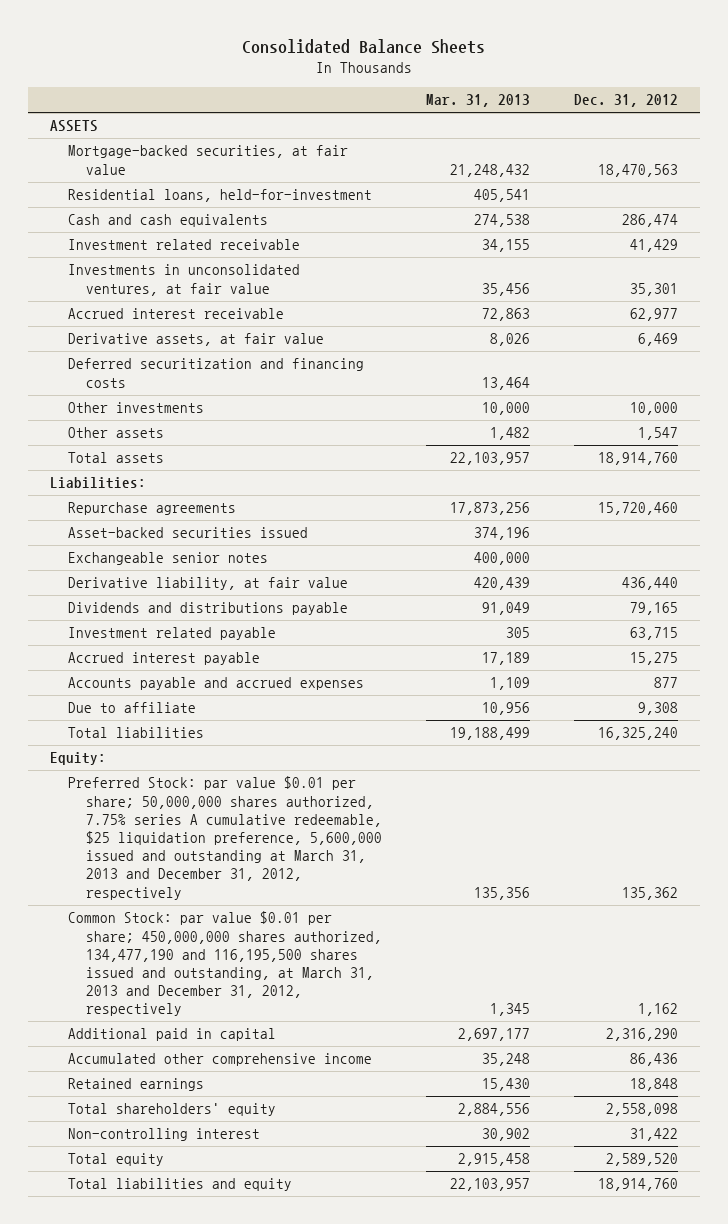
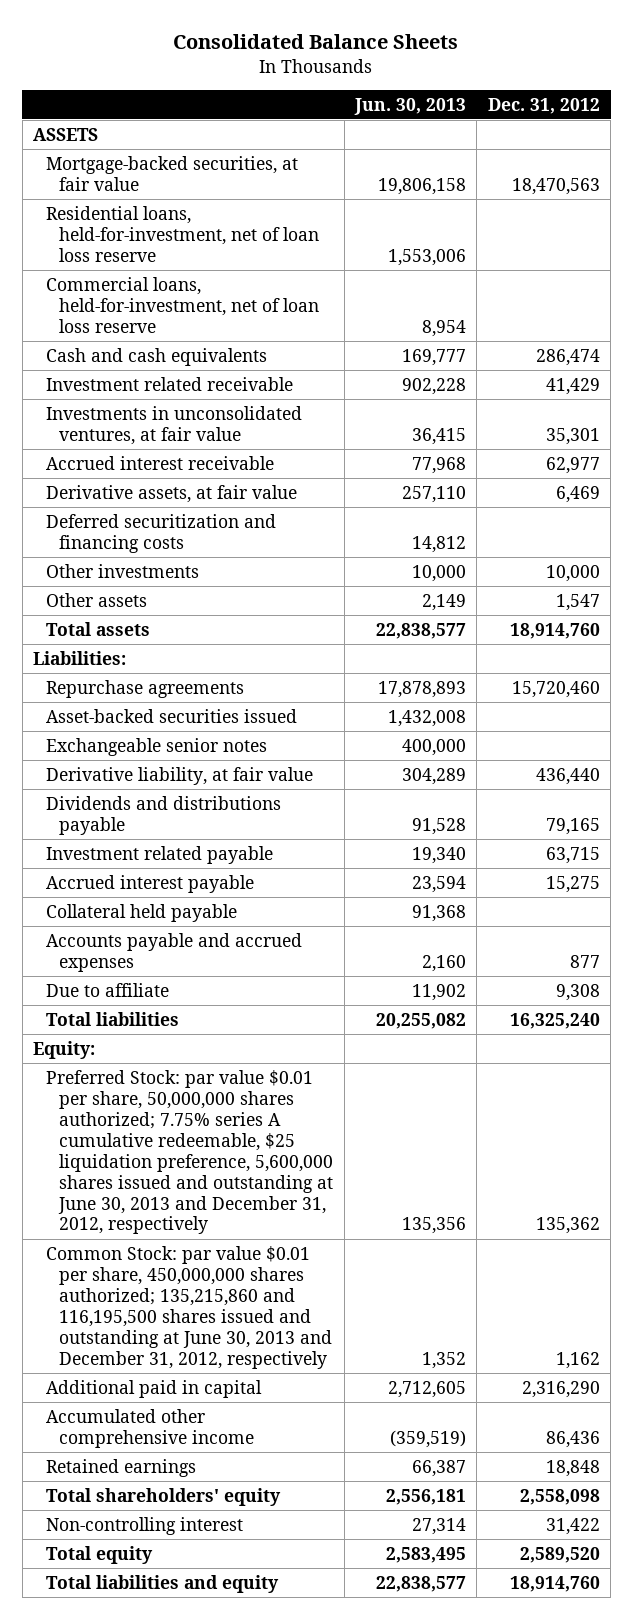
[426,94,531,108] Mar. 31, 2013 -> none
none -> [354,97,467,115] Jun. 30, 2013
[68,189,373,203] Residential loans, held-for-investment -> [46,205,320,262] Residential loans, held-for-investment, net of loan loss reserve
none -> [46,276,320,333] Commercial loans, held-for-investment, net of loan loss reserve
none -> [46,903,238,922] Collateral held payable
[68,776,383,900] Preferred Stock: par value $0.01 per share; 50,000,000 shares authorized, 7.75% series A cumulative redeemable, $25 liquidation preference, 5,600,000 issued and outstanding at March 31, 2013 and December 31, 2012, respectively -> [46,1069,334,1235] Preferred Stock: par value $0.01 per share, 50,000,000 shares authorized; 7.75% series A cumulative redeemable, $25 liquidation preference, 5,600,000 shares issued and outstanding at June 30, 2013 and December 31, 2012, respectively
[68,911,383,1017] Common Stock: par value $0.01 per share; 450,000,000 shares authorized, 134,477,190 and 116,195,500 shares issued and outstanding, at March 31, 2013 and December 31, 2012, respectively -> [46,1245,333,1369] Common Stock: par value $0.01 per share, 450,000,000 shares authorized; 135,215,860 and 116,195,500 shares issued and outstanding at June 30, 2013 and December 31, 2012, respectively

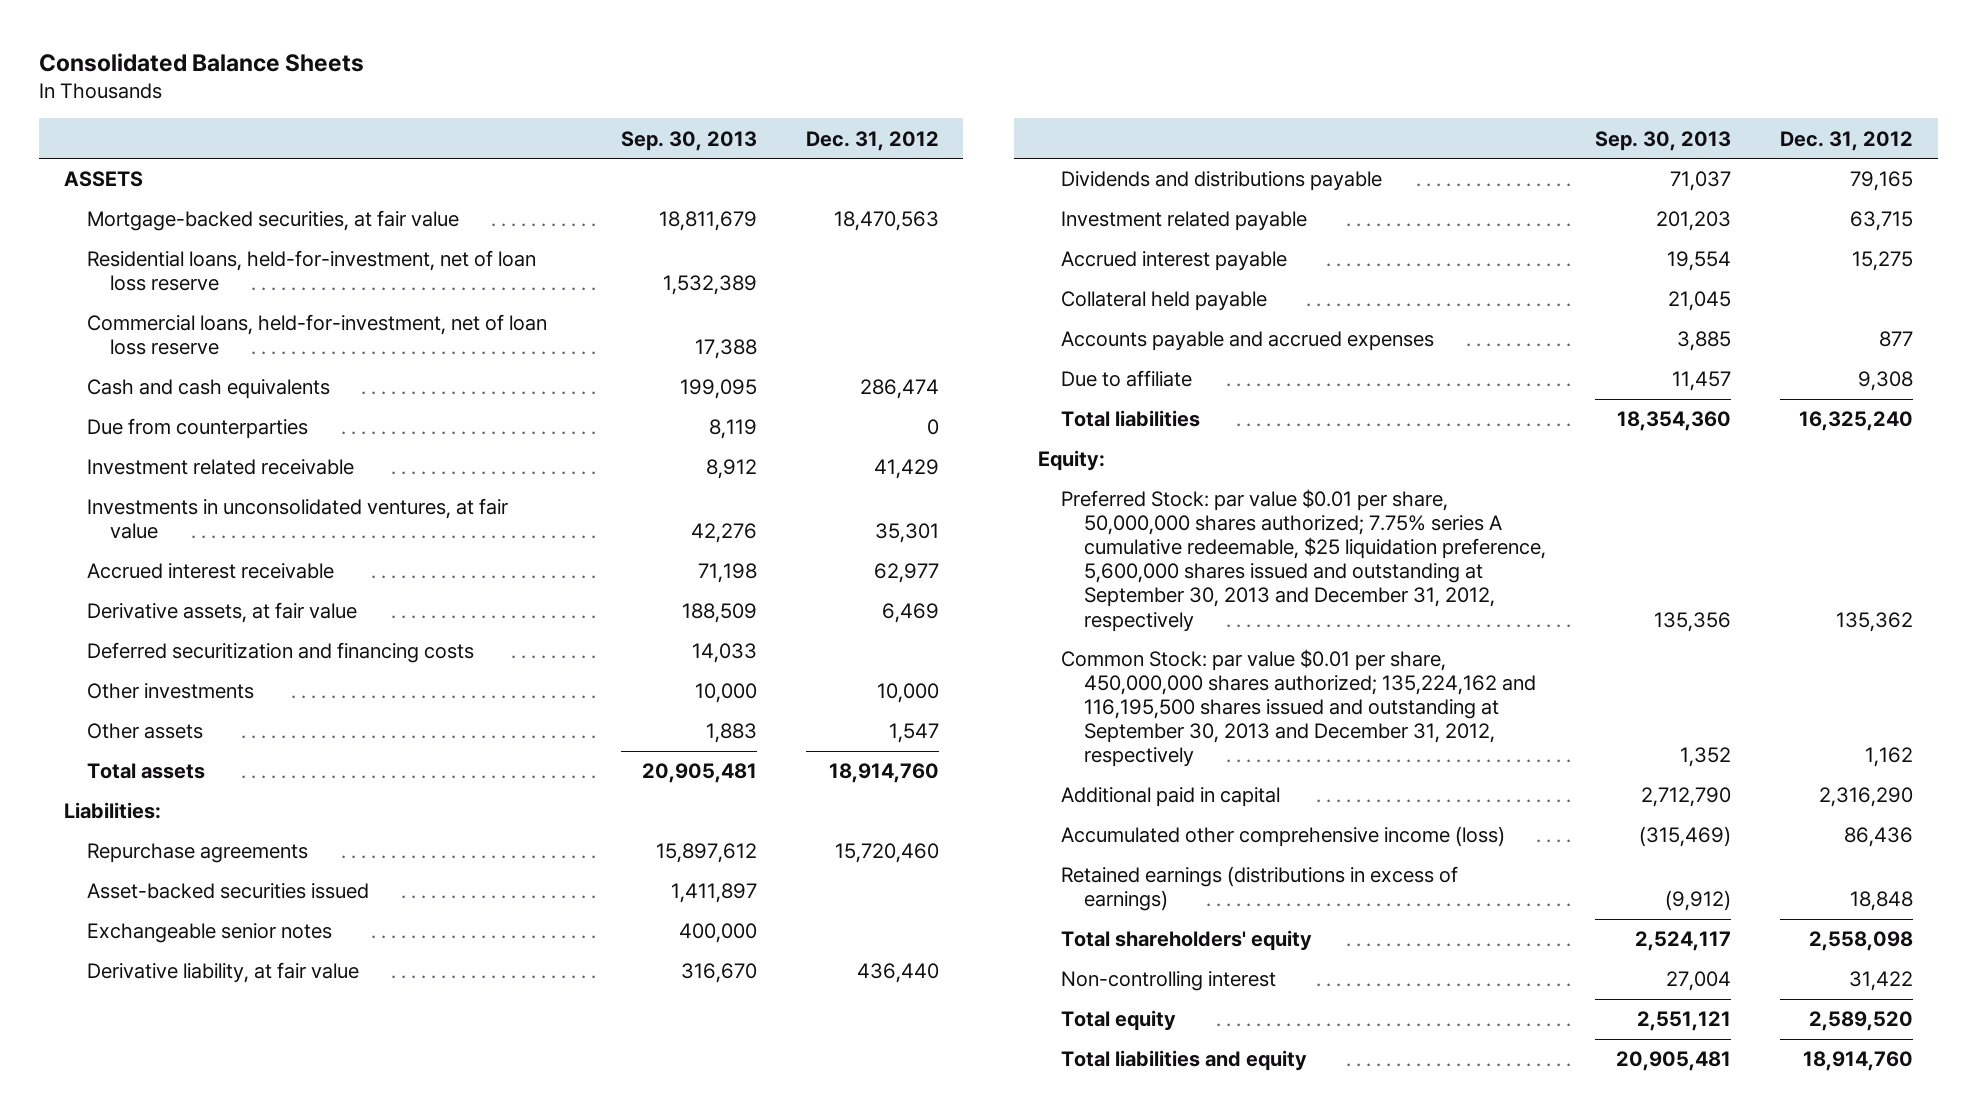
[354,97,467,115] Jun. 30, 2013 -> none
none -> [620,130,757,151] Sep. 30, 2013
none -> [86,418,308,440] Due from counterparties
[46,1069,334,1235] Preferred Stock: par value $0.01 per share, 50,000,000 shares authorized; 7.75% series A cumulative redeemable, $25 liquidation preference, 5,600,000 shares issued and outstanding at June 30, 2013 and December 31, 2012, respectively -> [1061,489,1547,632] Preferred Stock: par value $0.01 per share, 50,000,000 shares authorized; 7.75% series A cumulative redeemable, $25 liquidation preference, 5,600,000 shares issued and outstanding at September 30, 2013 and December 31, 2012, respectively
[46,1245,333,1369] Common Stock: par value $0.01 per share, 450,000,000 shares authorized; 135,215,860 and 116,195,500 shares issued and outstanding at June 30, 2013 and December 31, 2012, respectively -> [1061,649,1537,768] Common Stock: par value $0.01 per share, 450,000,000 shares authorized; 135,224,162 and 116,195,500 shares issued and outstanding at September 30, 2013 and December 31, 2012, respectively
[46,1408,255,1448] Accumulated other comprehensive income -> [1061,826,1506,848] Accumulated other comprehensive income (loss)
[46,1458,197,1477] Retained earnings -> [1061,866,1459,912] Retained earnings (distributions in excess of earnings)

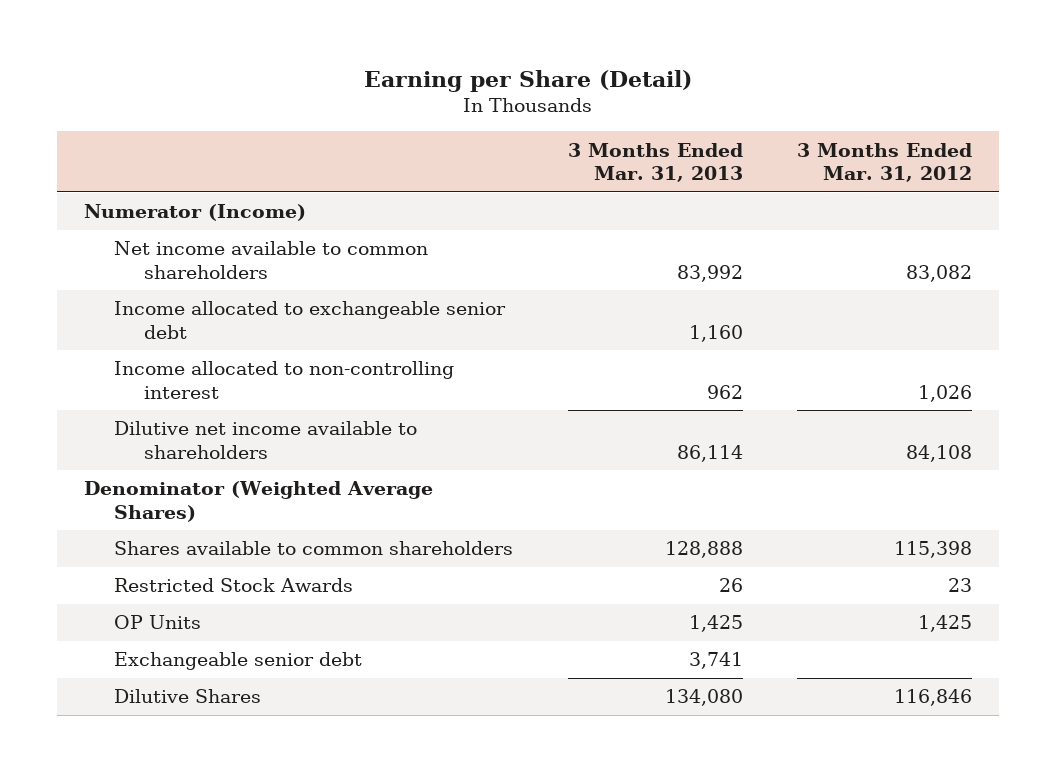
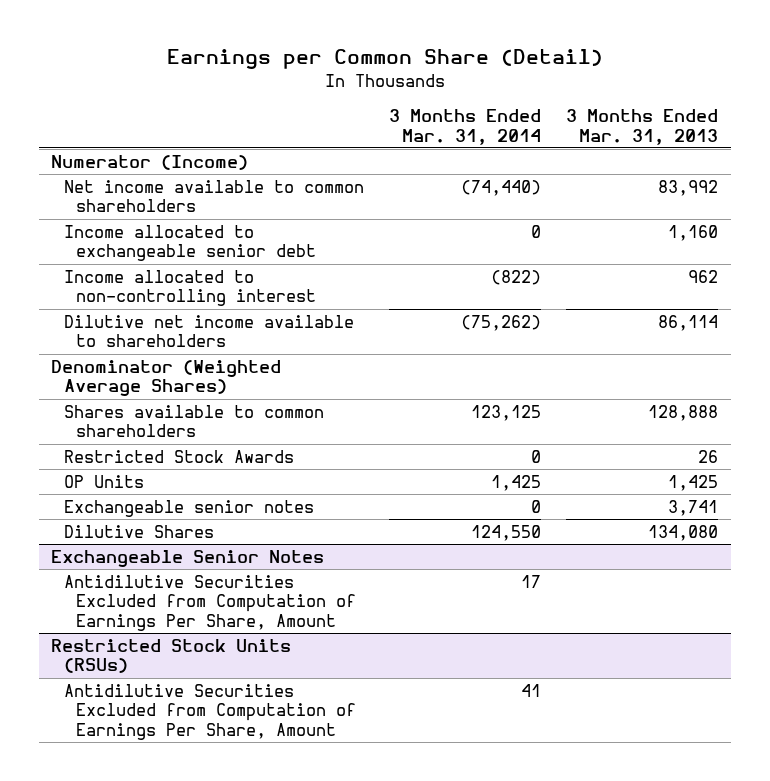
[364,69,693,92] Earning per Share (Detail) -> [166,49,603,70] Earnings per Common Share (Detail)
[796,142,972,183] 3 Months Ended Mar. 31, 2012 -> none
none -> [389,109,542,145] 3 Months Ended Mar. 31, 2014
[114,652,363,671] Exchangeable senior debt -> [63,499,314,517] Exchangeable senior notes
none -> [51,549,325,567] Exchangeable Senior Notes
none -> [63,574,357,631] Antidilutive Securities Excluded from Computation of Earnings Per Share, Amount
none -> [51,638,292,674] Restricted Stock Units (RSUs)
none -> [63,683,357,740] Antidilutive Securities Excluded from Computation of Earnings Per Share, Amount

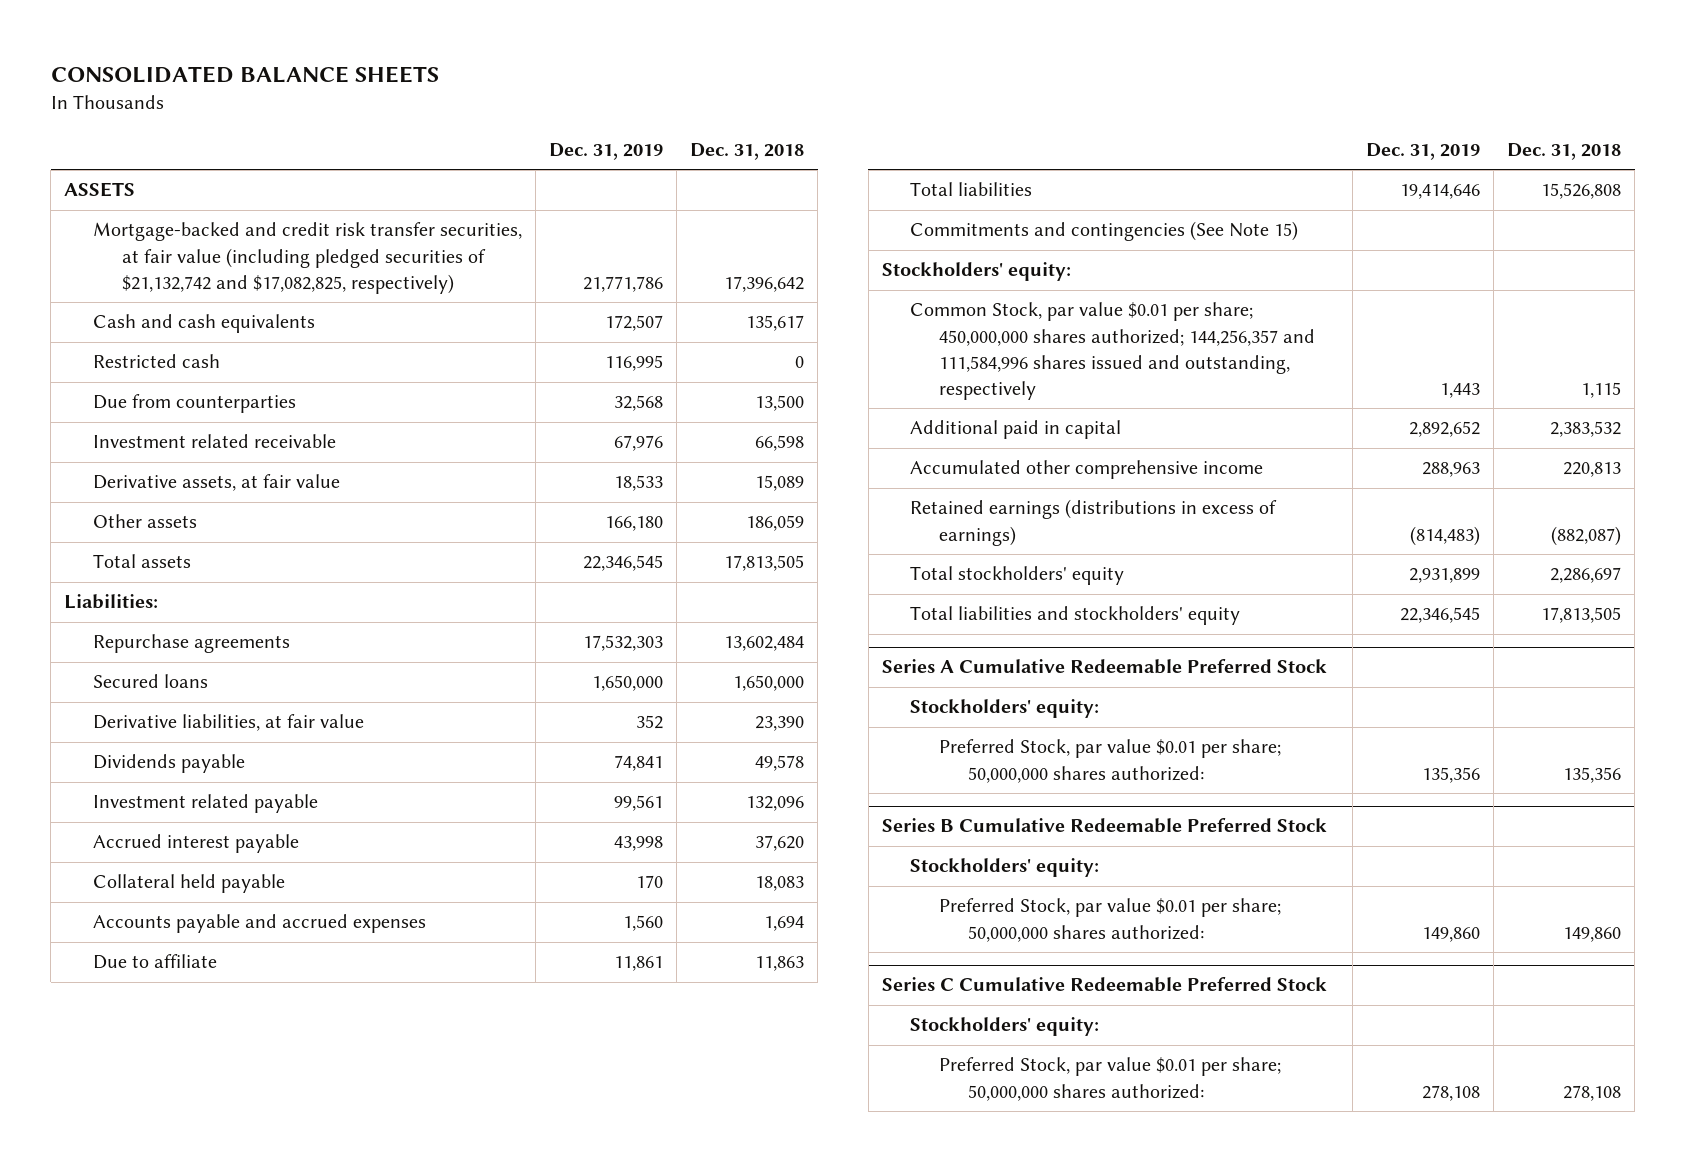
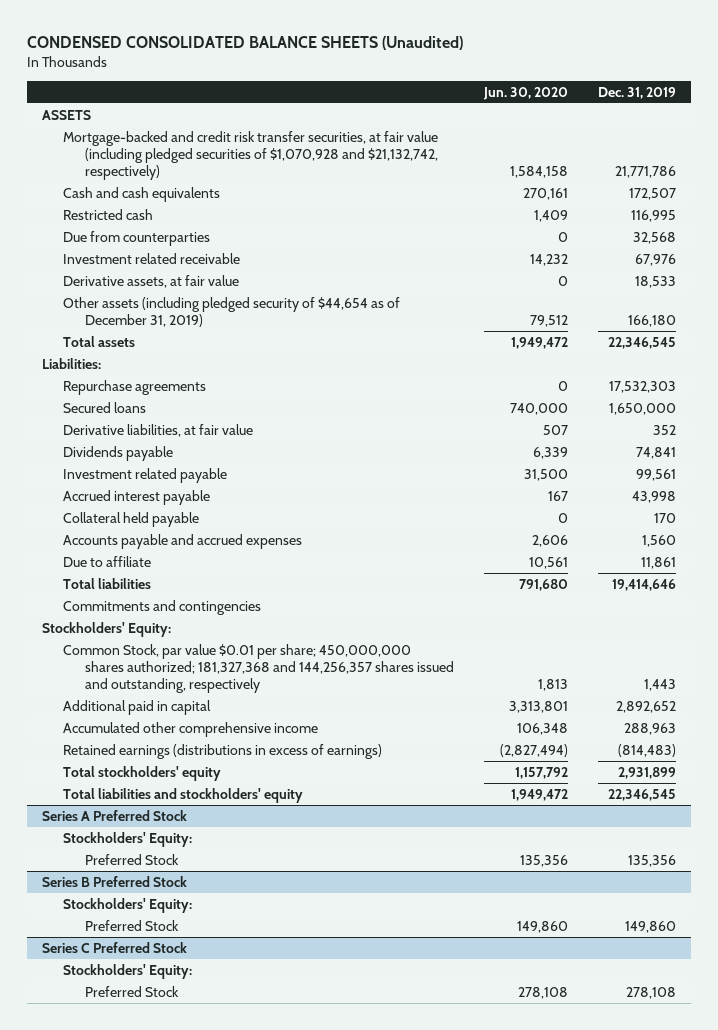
[50,66,439,84] CONSOLIDATED BALANCE SHEETS -> [26,36,463,51] CONDENSED CONSOLIDATED BALANCE SHEETS (Unaudited)
[690,142,805,160] Dec. 31, 2018 -> none
none -> [483,86,569,100] Jun. 30, 2020
[93,222,523,294] Mortgage-backed and credit risk transfer securities, at fair value (including pledged securities of $21,132,742 and $17,082,825, respectively) -> [63,130,439,181] Mortgage-backed and credit risk transfer securities, at fair value (including pledged securities of $1,070,928 and $21,132,742, respectively)
[93,514,198,529] Other assets -> [63,296,401,328] Other assets (including pledged security of $44,654 as of December 31, 2019)
[910,221,1299,242] Commitments and contingencies (See Note 15) -> [63,599,262,615] Commitments and contingencies
[881,262,1071,282] Stockholders' equity: -> [41,621,171,637] Stockholders' Equity:
[910,302,1316,400] Common Stock, par value $0.01 per share; 450,000,000 shares authorized; 144,256,357 and 111,584,996 shares issued and outstanding, respectively -> [63,643,455,694] Common Stock, par value $0.01 per share; 450,000,000 shares authorized; 181,327,368 and 144,256,357 shares issued and outstanding, respectively
[881,659,1327,675] Series A Cumulative Redeemable Preferred Stock -> [41,809,187,821] Series A Preferred Stock
[910,699,1100,719] Stockholders' equity: -> [63,831,193,847] Stockholders' Equity:
[939,739,1282,783] Preferred Stock, par value $0.01 per share; 50,000,000 shares authorized: -> [85,853,180,865] Preferred Stock
[881,818,1327,834] Series B Cumulative Redeemable Preferred Stock -> [41,875,187,887] Series B Preferred Stock
[910,858,1100,878] Stockholders' equity: -> [63,897,193,913] Stockholders' Equity:
[939,898,1282,942] Preferred Stock, par value $0.01 per share; 50,000,000 shares authorized: -> [85,919,180,931] Preferred Stock
[881,977,1327,993] Series C Cumulative Redeemable Preferred Stock -> [41,941,187,953] Series C Preferred Stock
[910,1017,1100,1037] Stockholders' equity: -> [63,963,193,979] Stockholders' Equity:
[939,1057,1282,1101] Preferred Stock, par value $0.01 per share; 50,000,000 shares authorized: -> [85,985,180,997] Preferred Stock

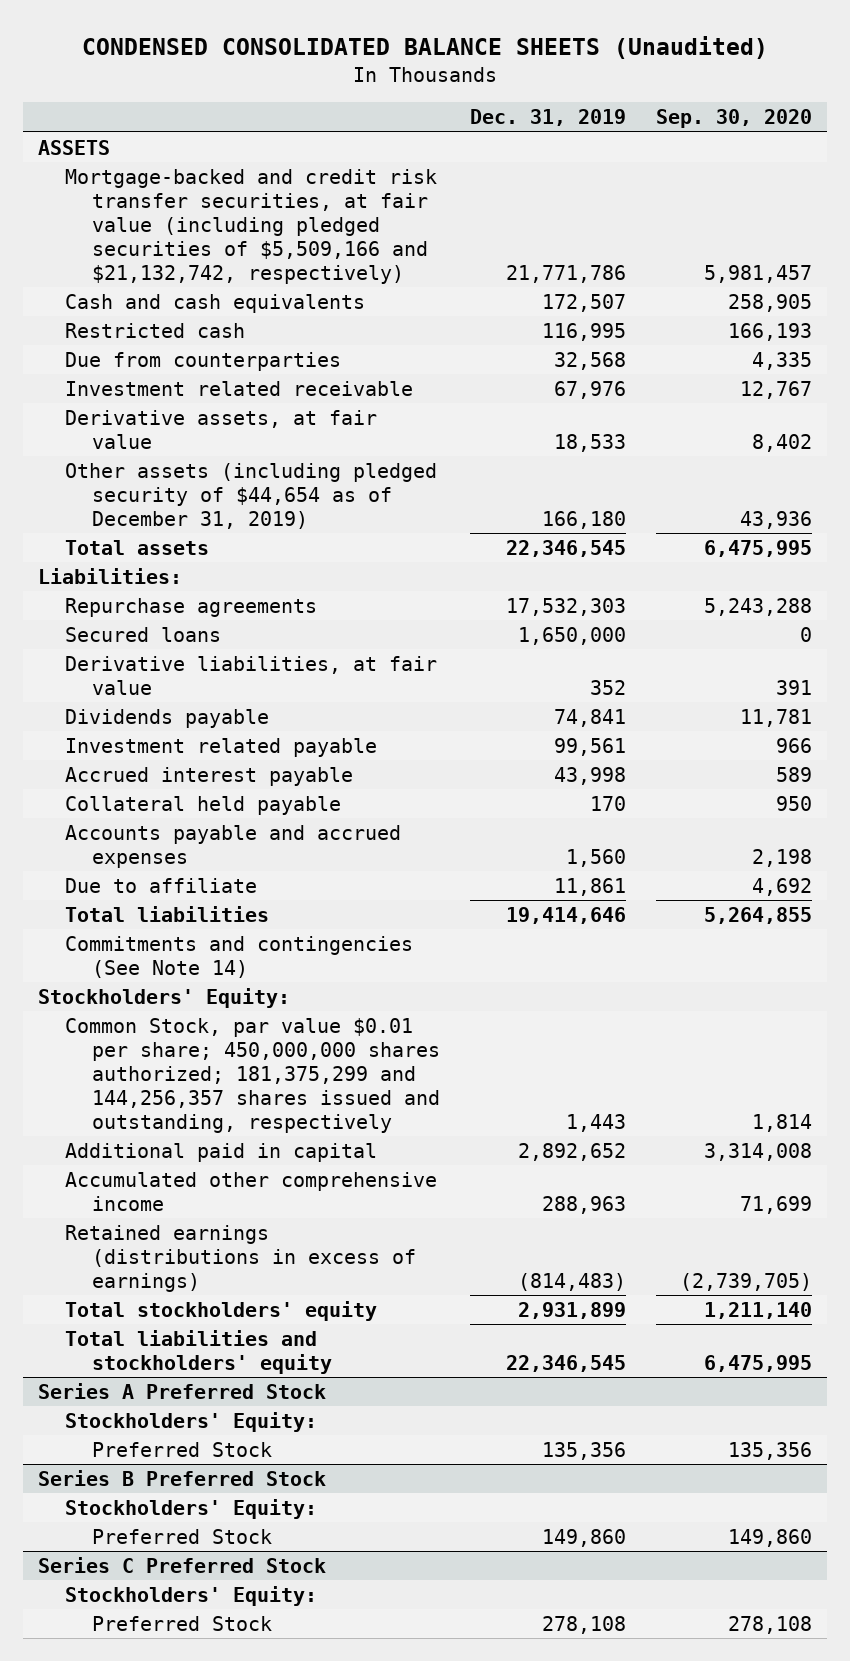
[483,86,569,100] Jun. 30, 2020 -> none
none -> [655,109,812,129] Sep. 30, 2020
[63,130,439,181] Mortgage-backed and credit risk transfer securities, at fair value (including pledged securities of $1,070,928 and $21,132,742, respectively) -> [65,169,438,285] Mortgage-backed and credit risk transfer securities, at fair value (including pledged securities of $5,509,166 and $21,132,742, respectively)
[63,599,262,615] Commitments and contingencies -> [65,936,414,979] Commitments and contingencies (See Note 14)
[63,643,455,694] Common Stock, par value $0.01 per share; 450,000,000 shares authorized; 181,327,368 and 144,256,357 shares issued and outstanding, respectively -> [65,1018,441,1134] Common Stock, par value $0.01 per share; 450,000,000 shares authorized; 181,375,299 and 144,256,357 shares issued and outstanding, respectively

